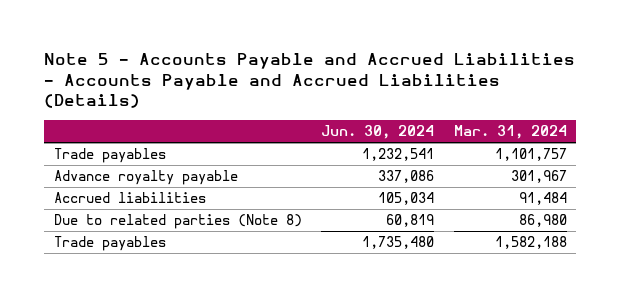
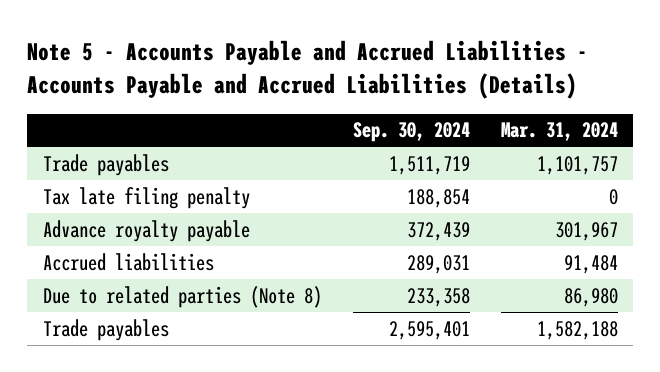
[321,124,435,139] Jun. 30, 2024 -> none
none -> [352,122,470,143] Sep. 30, 2024
none -> [42,186,250,209] Tax late filing penalty

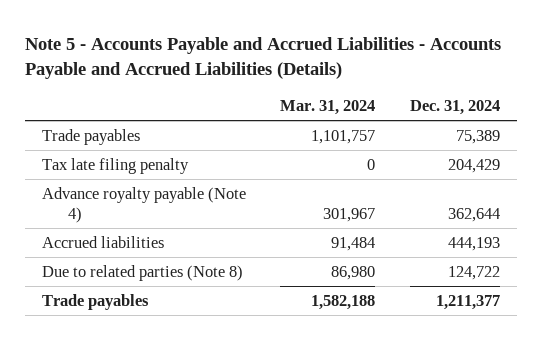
[352,122,470,143] Sep. 30, 2024 -> none
none -> [409,100,500,116] Dec. 31, 2024
[42,219,250,242] Advance royalty payable -> [42,186,247,224] Advance royalty payable (Note 4)

